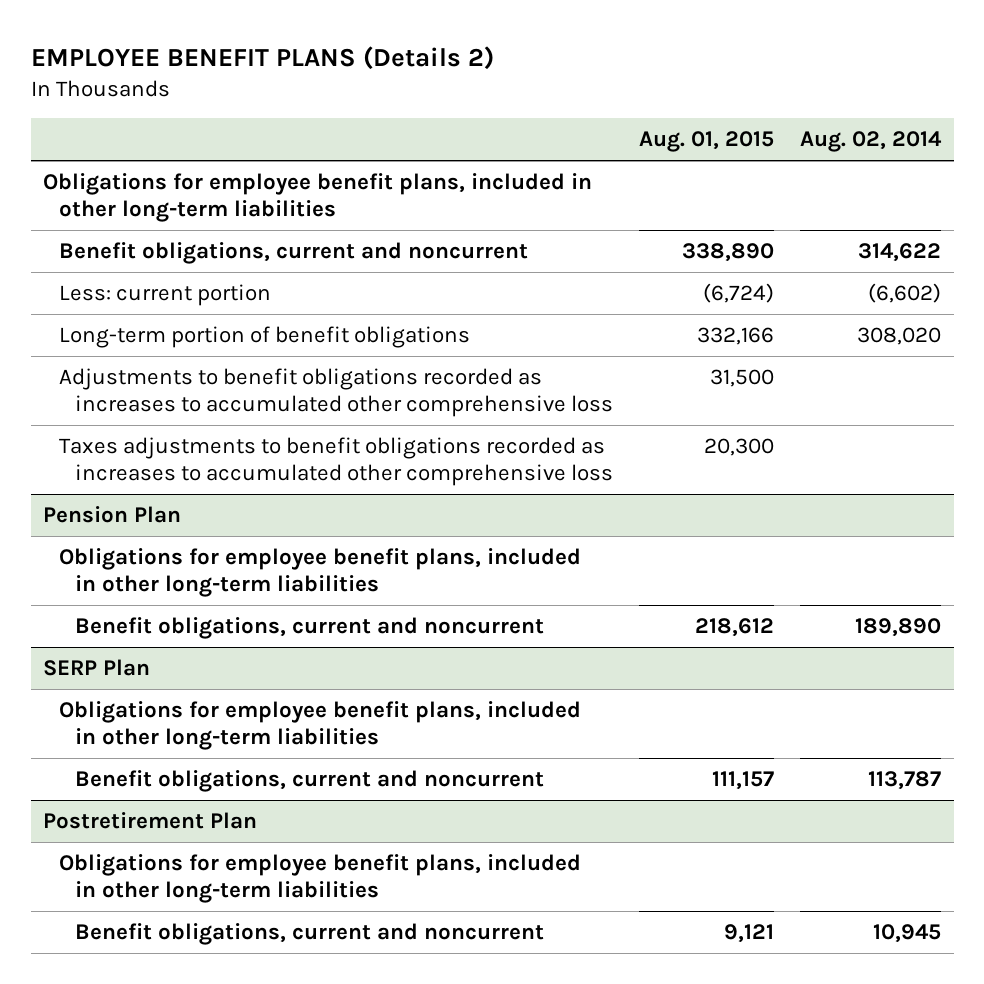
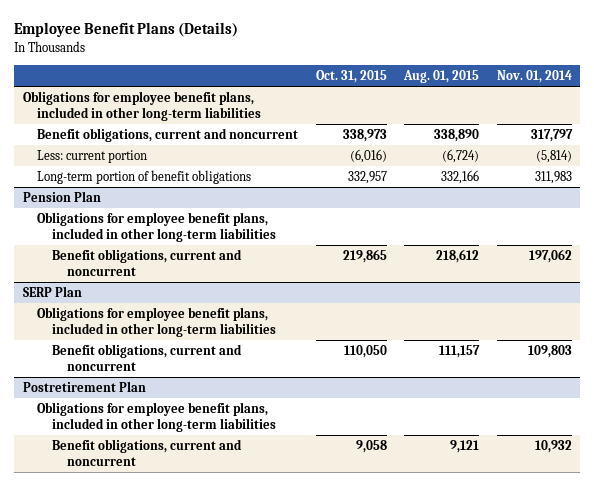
[30,45,494,70] EMPLOYEE BENEFIT PLANS (Details 2) -> [13,22,238,38] Employee Benefit Plans (Details)
[799,131,942,153] Aug. 02, 2014 -> none
none -> [315,70,387,84] Oct. 31, 2015
none -> [496,70,572,84] Nov. 01, 2014
[59,367,614,418] Adjustments to benefit obligations recorded as increases to accumulated other comprehensive loss -> none
[59,436,614,487] Taxes adjustments to benefit obligations recorded as increases to accumulated other comprehensive loss -> none

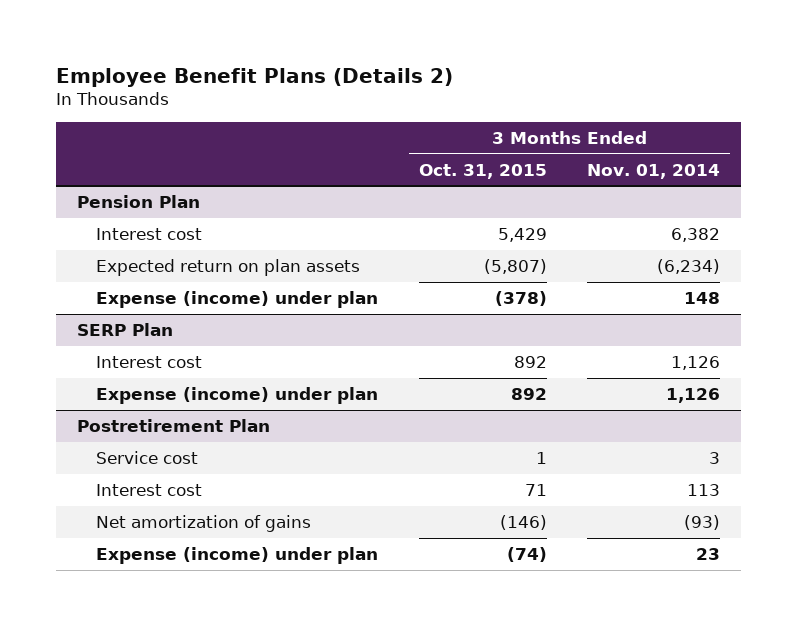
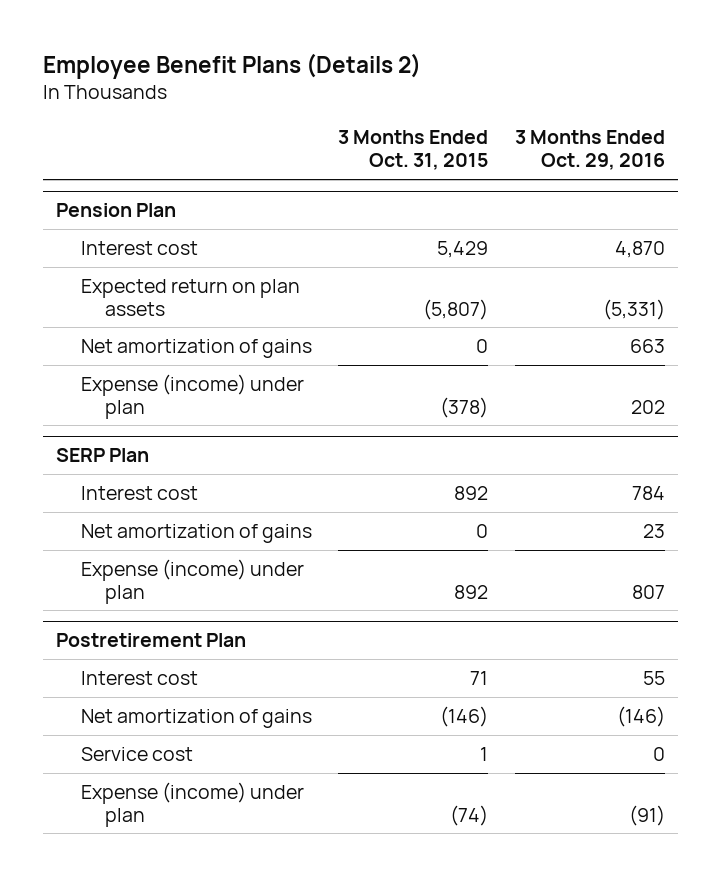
[587,163,721,179] Nov. 01, 2014 -> none
none -> [514,130,665,171] 3 Months Ended Oct. 29, 2016
none -> [80,338,312,358] Net amortization of gains
none -> [80,523,312,543] Net amortization of gains
[96,450,199,464] Service cost -> [80,746,193,761] Service cost

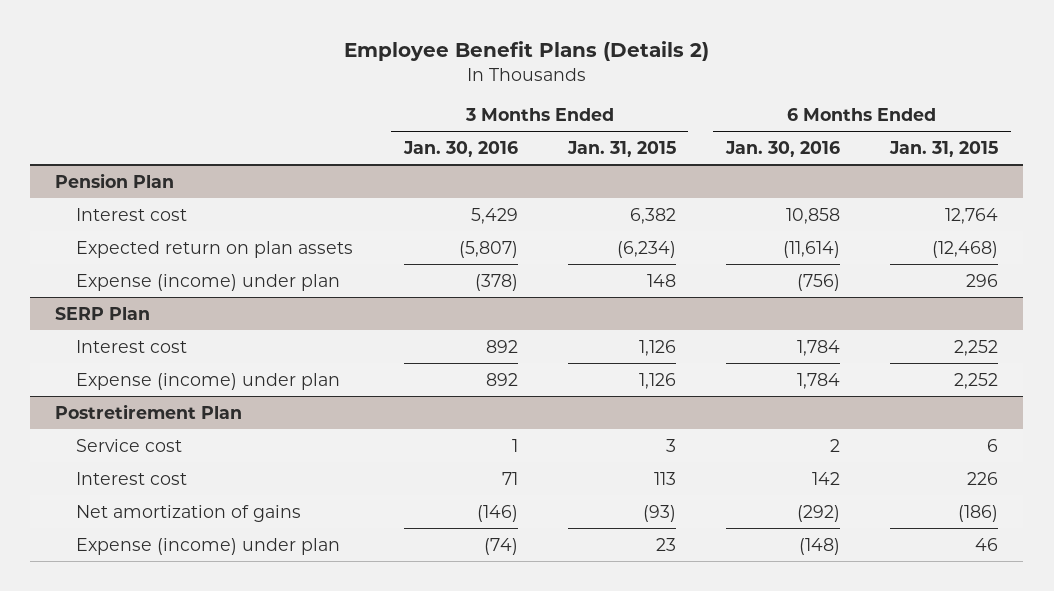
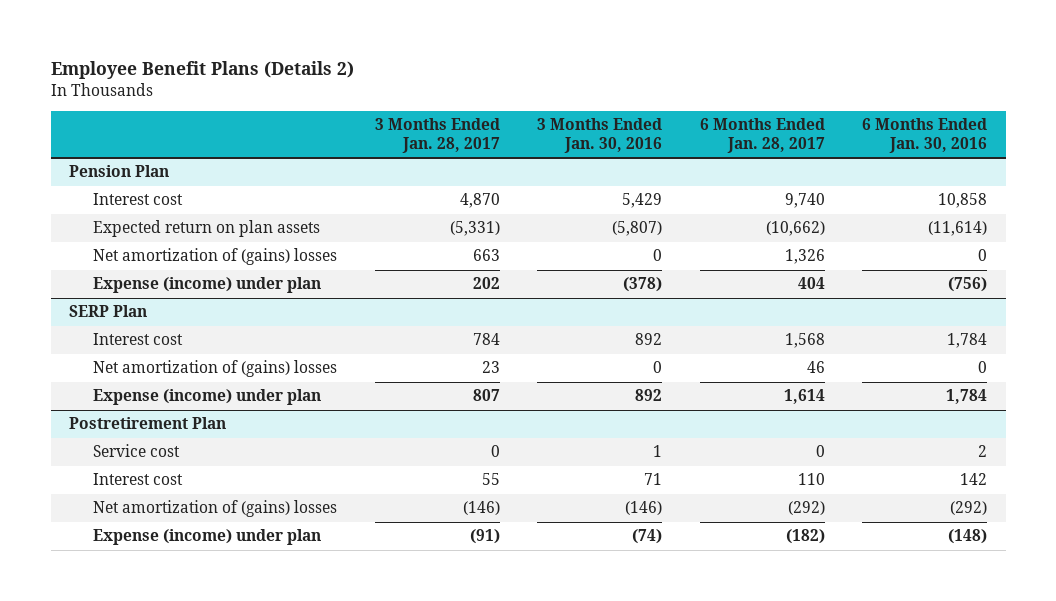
[566,140,676,157] Jan. 31, 2015 -> none
[889,140,999,157] Jan. 31, 2015 -> none
none -> [374,118,500,153] 3 Months Ended Jan. 28, 2017
none -> [699,118,825,153] 6 Months Ended Jan. 28, 2017
none -> [93,248,338,266] Net amortization of (gains) losses
none -> [93,360,338,378] Net amortization of (gains) losses
[76,504,302,522] Net amortization of gains -> [93,500,338,518] Net amortization of (gains) losses

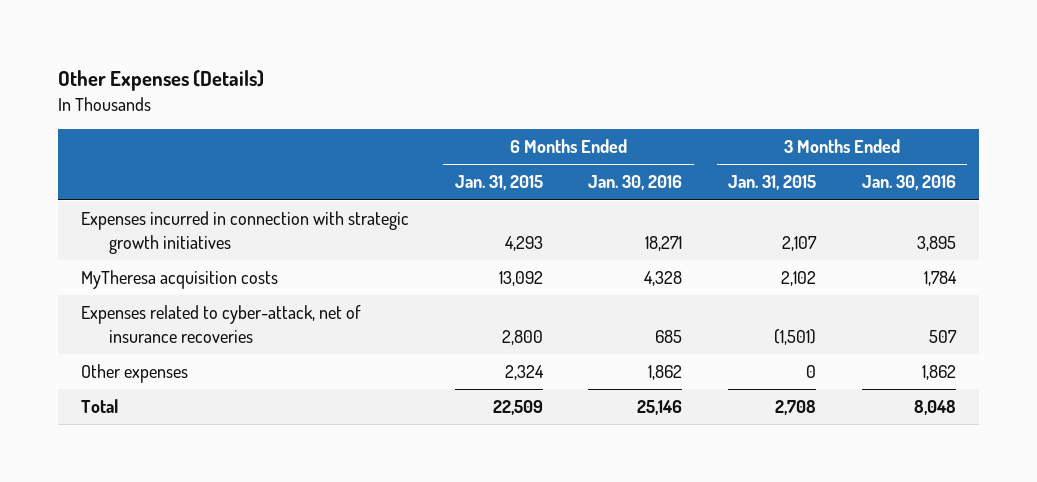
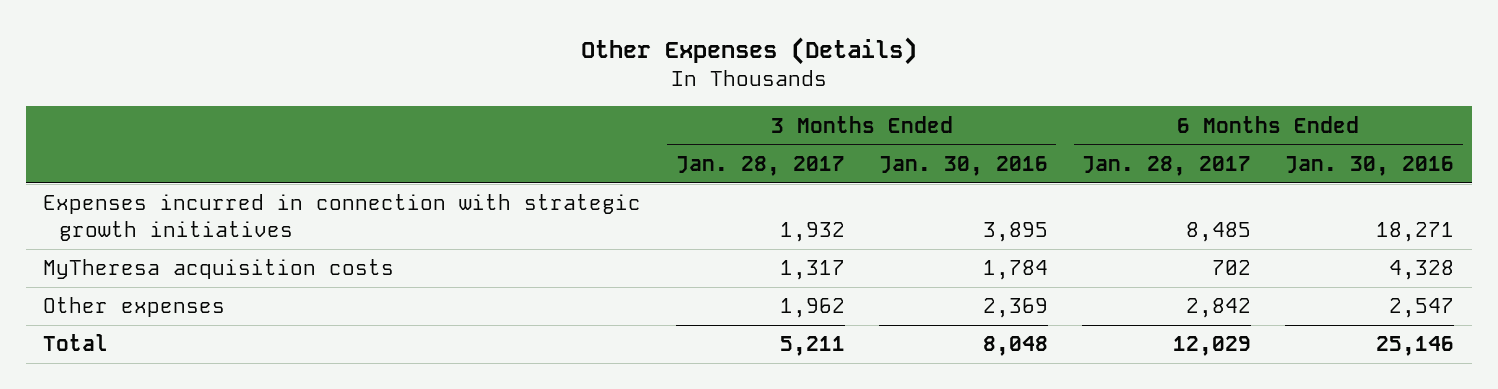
[454,175,543,191] Jan. 31, 2015 -> none
[728,175,817,191] Jan. 31, 2015 -> none
none -> [675,155,845,176] Jan. 28, 2017
none -> [1082,155,1252,176] Jan. 28, 2017
[81,305,362,343] Expenses related to cyber-attack, net of insurance recoveries -> none
[648,365,683,381] 1,862 -> [1389,298,1455,319] 2,547
[921,365,956,381] 1,862 -> [982,298,1048,319] 2,369

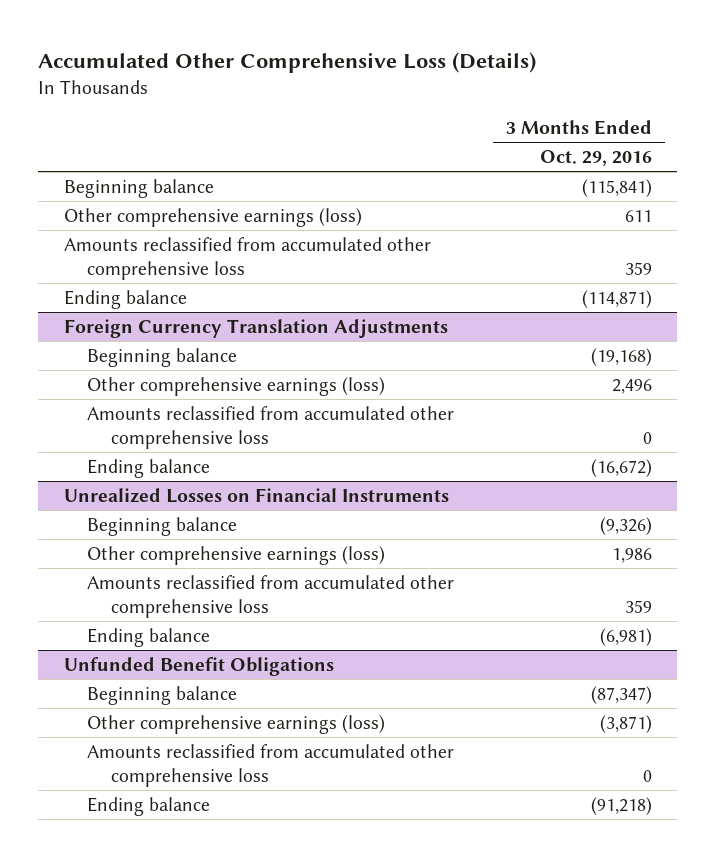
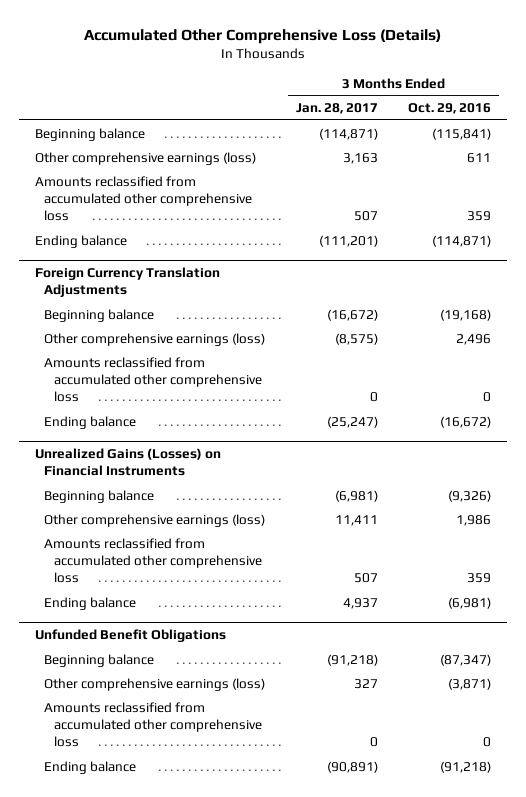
none -> [295,103,378,115] Jan. 28, 2017
[63,487,449,503] Unrealized Losses on Financial Instruments -> [34,448,221,477] Unrealized Gains (Losses) on Financial Instruments

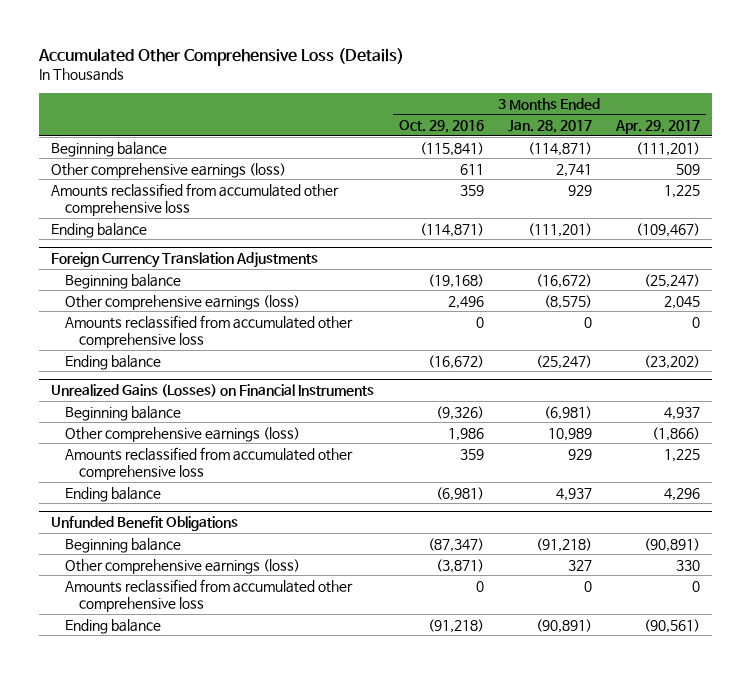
none -> [615,119,701,134] Apr. 29, 2017
[342,152,378,164] 3,163 -> [555,163,592,177] 2,741
[353,211,378,222] 507 -> [567,184,592,196] 929
[334,514,378,526] 11,411 -> [547,427,592,441] 10,989
[353,573,378,584] 507 -> [567,448,592,460] 929

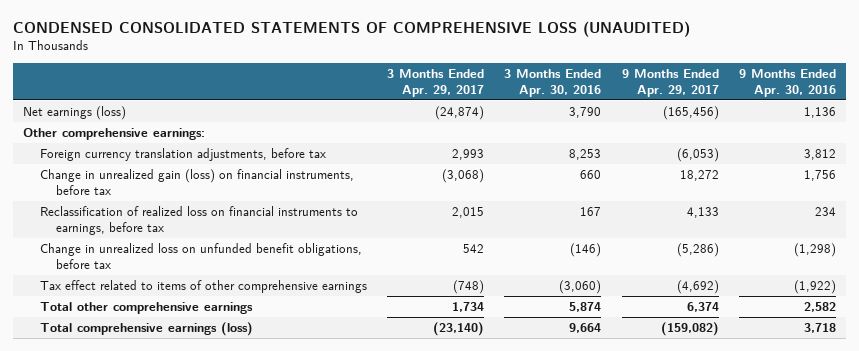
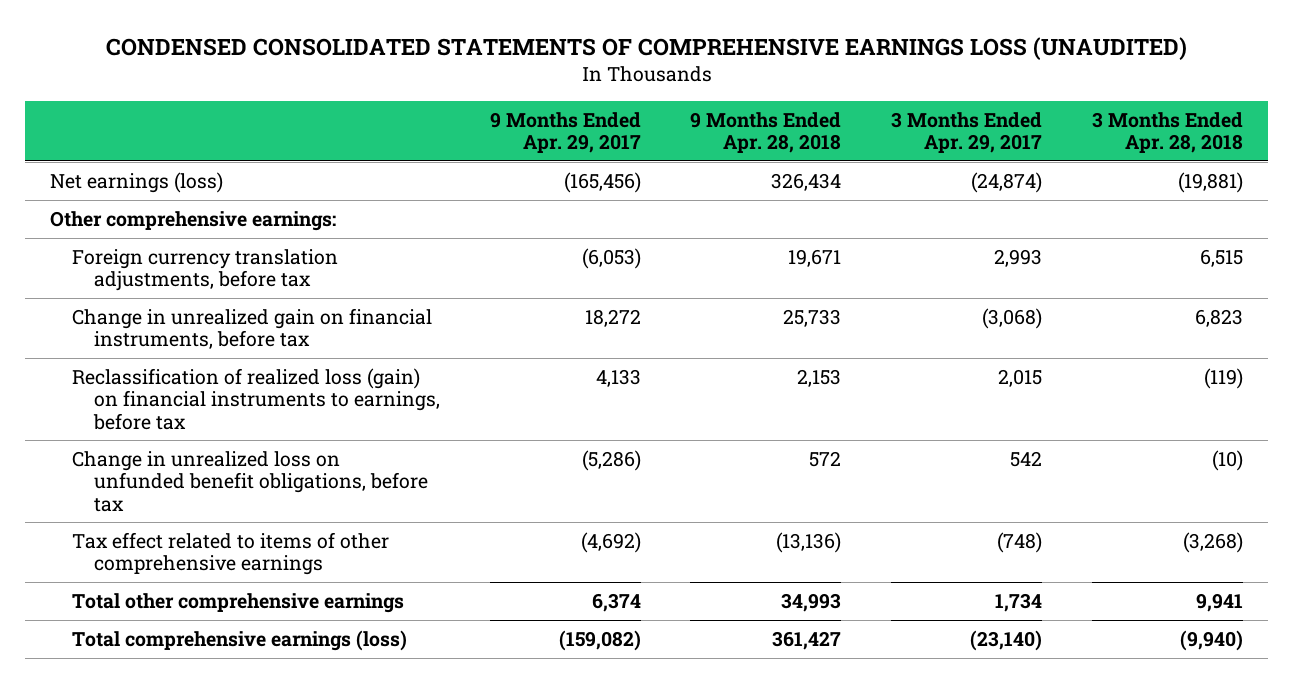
[12,20,690,37] CONDENSED CONSOLIDATED STATEMENTS OF COMPREHENSIVE LOSS (UNAUDITED) -> [105,37,1187,61] CONDENSED CONSOLIDATED STATEMENTS OF COMPREHENSIVE EARNINGS LOSS (UNAUDITED)
[504,69,602,97] 3 Months Ended Apr. 30, 2016 -> none
[739,69,837,97] 9 Months Ended Apr. 30, 2016 -> none
none -> [690,111,842,154] 9 Months Ended Apr. 28, 2018
none -> [1092,111,1244,154] 3 Months Ended Apr. 28, 2018
[39,169,354,195] Change in unrealized gain (loss) on financial instruments, before tax -> [71,307,432,350] Change in unrealized gain on financial instruments, before tax
[39,206,358,235] Reclassification of realized loss on financial instruments to earnings, before tax -> [71,367,440,430] Reclassification of realized loss (gain) on financial instruments to earnings, before tax

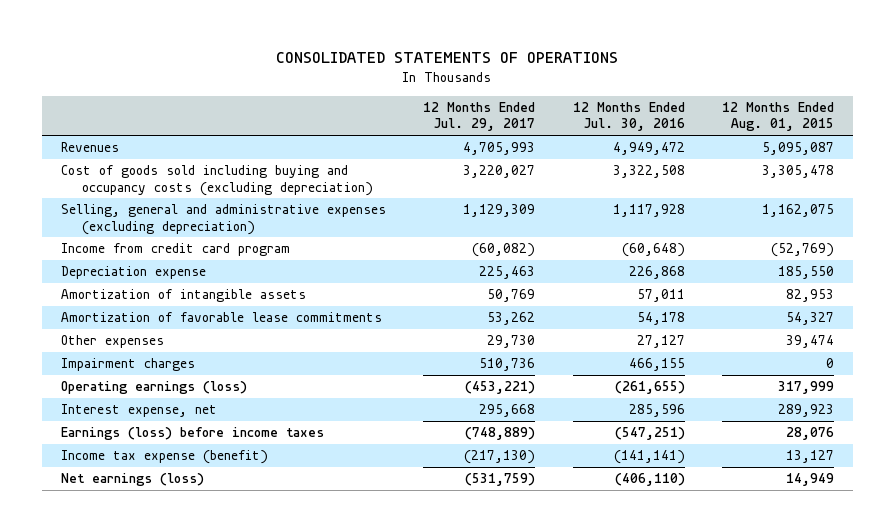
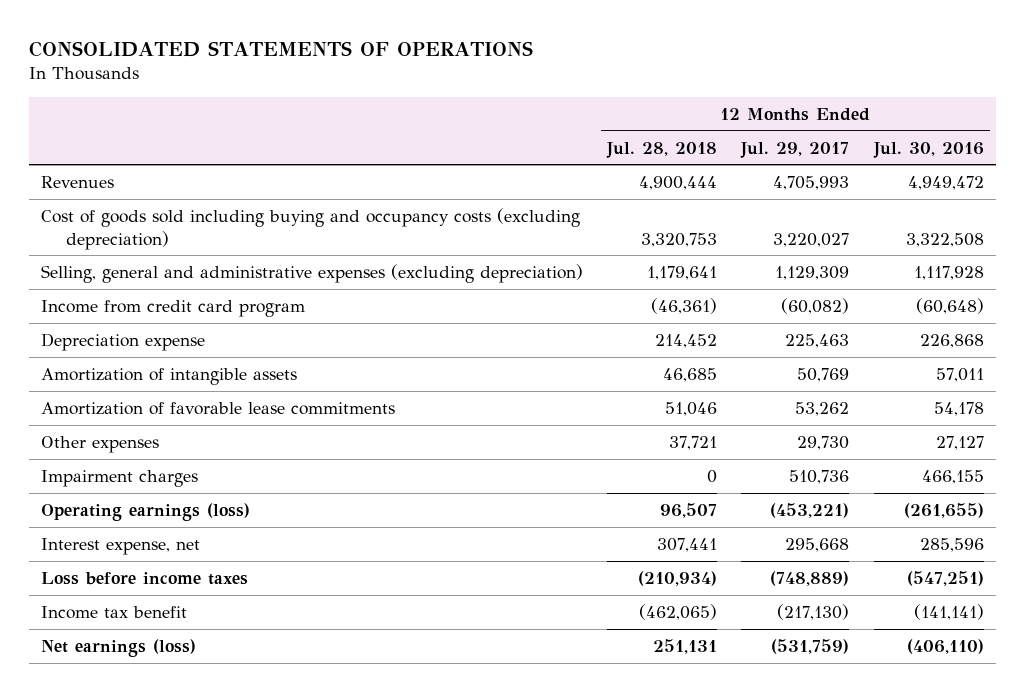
[721,101,834,132] 12 Months Ended Aug. 01, 2015 -> none
none -> [606,141,718,158] Jul. 28, 2018
[60,427,324,441] Earnings (loss) before income taxes -> [40,571,248,585] Loss before income taxes
[60,450,268,465] Income tax expense (benefit) -> [40,605,187,619] Income tax benefit

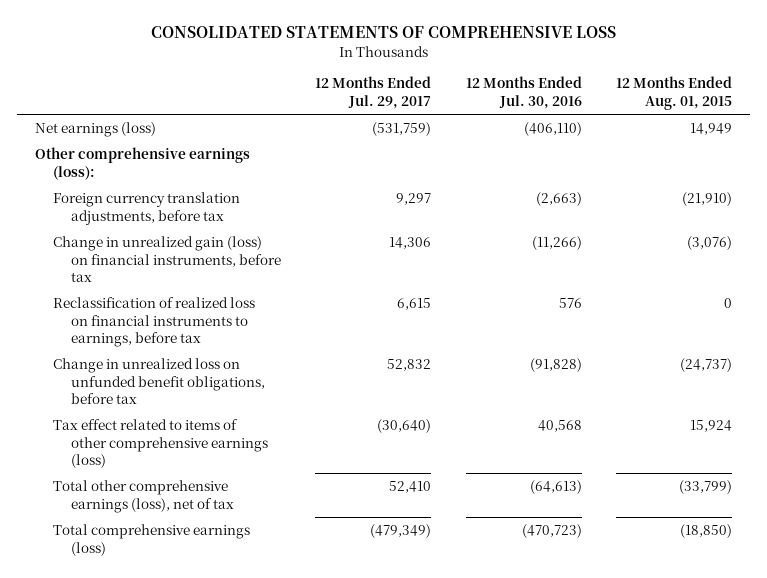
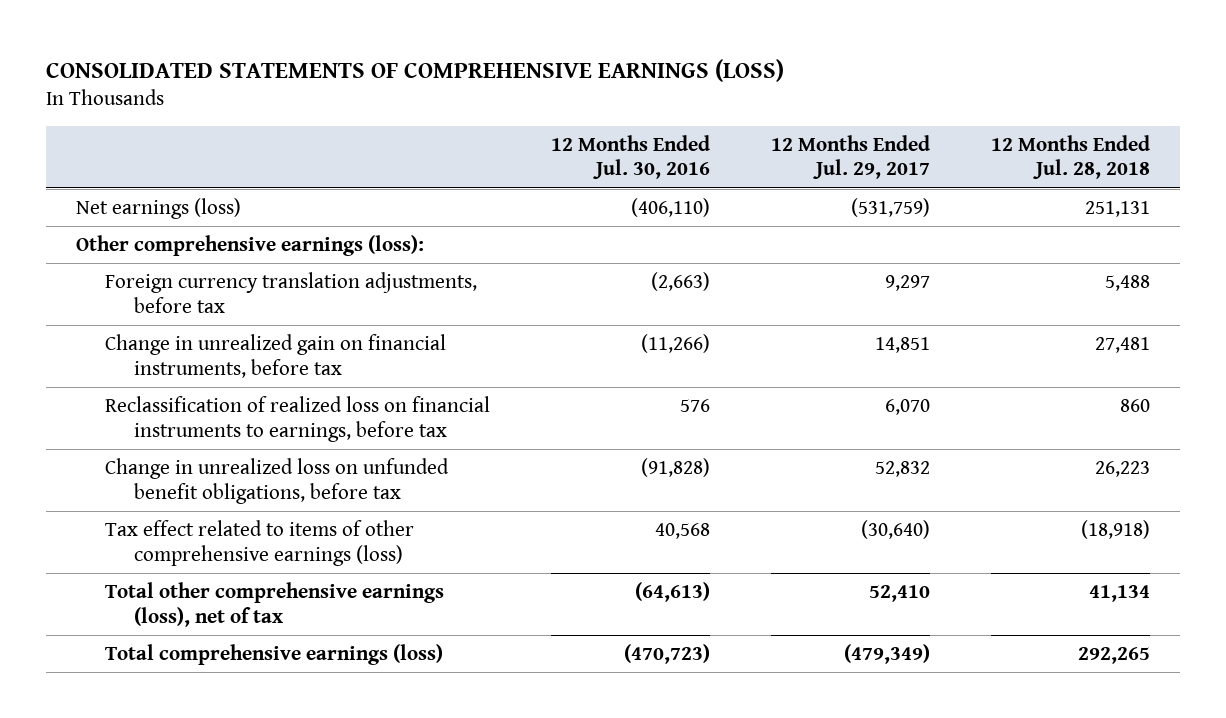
[150,26,616,39] CONSOLIDATED STATEMENTS OF COMPREHENSIVE LOSS -> [46,58,785,82] CONSOLIDATED STATEMENTS OF COMPREHENSIVE EARNINGS (LOSS)
[616,76,733,110] 12 Months Ended Aug. 01, 2015 -> none
none -> [990,134,1150,180] 12 Months Ended Jul. 28, 2018
[52,236,281,283] Change in unrealized gain (loss) on financial instruments, before tax -> [105,334,447,378] Change in unrealized gain on financial instruments, before tax
[389,237,432,250] 14,306 -> [875,337,931,354] 14,851
[397,298,432,311] 6,615 -> [885,399,931,416] 6,070

